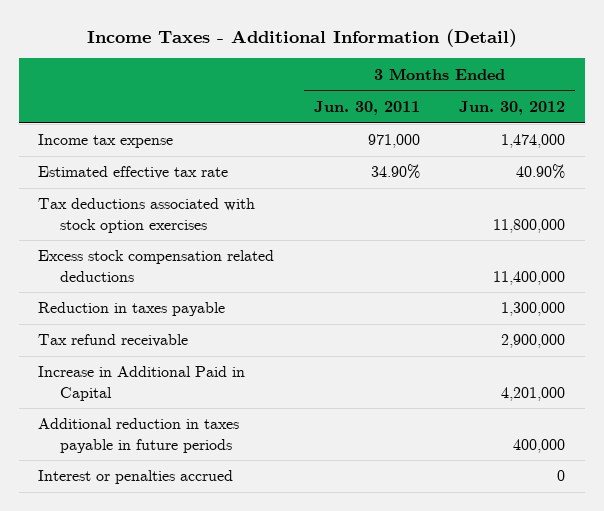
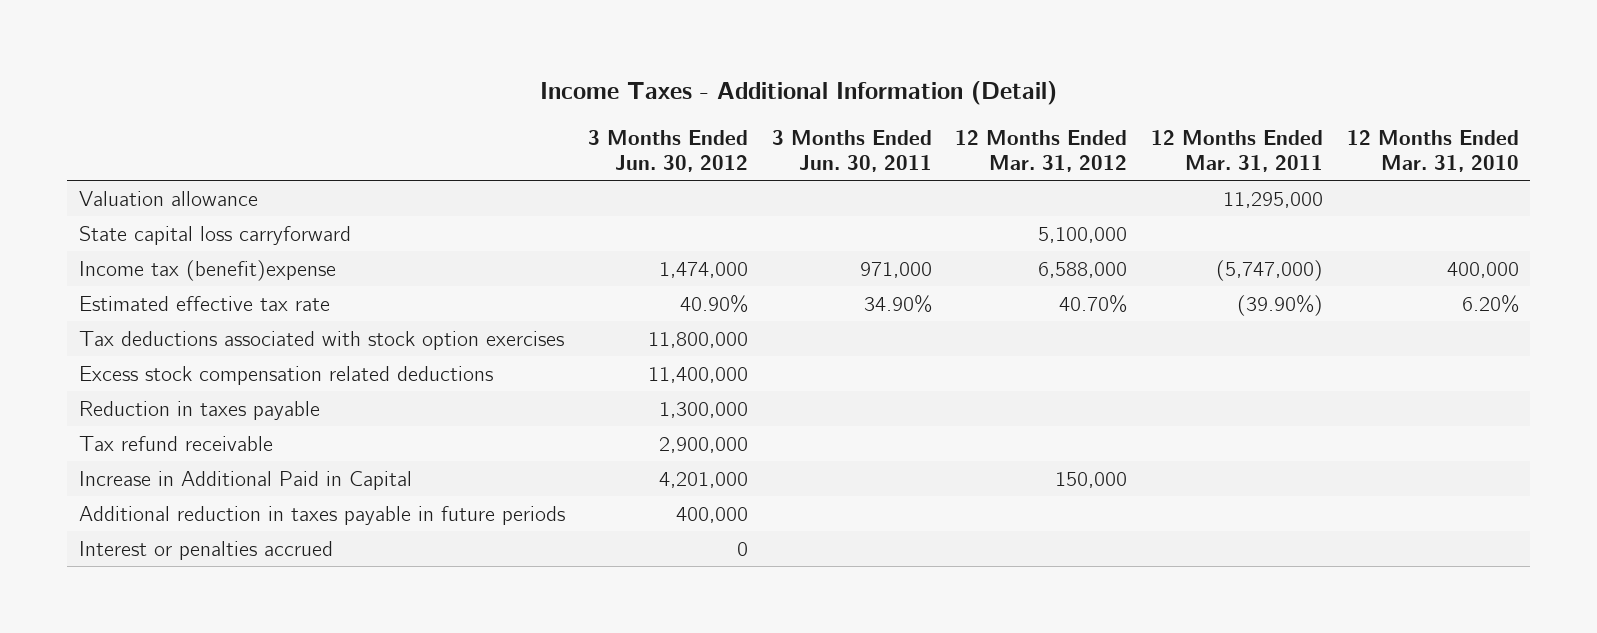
none -> [955,129,1128,172] 12 Months Ended Mar. 31, 2012
none -> [1151,129,1324,172] 12 Months Ended Mar. 31, 2011
none -> [1346,129,1519,172] 12 Months Ended Mar. 31, 2010
none -> [78,190,258,206] Valuation allowance
none -> [78,225,351,245] State capital loss carryforward
[38,134,174,149] Income tax expense -> [78,259,336,281] Income tax (benefit)expense

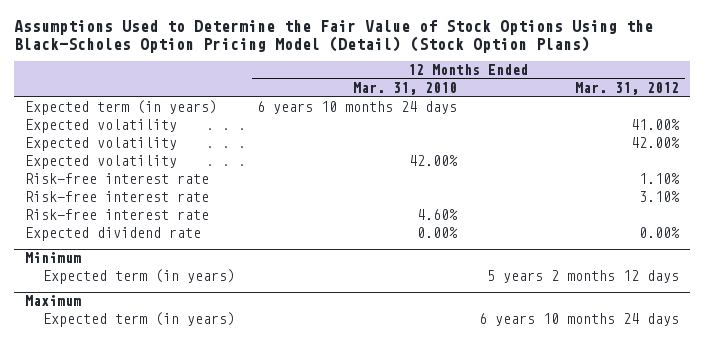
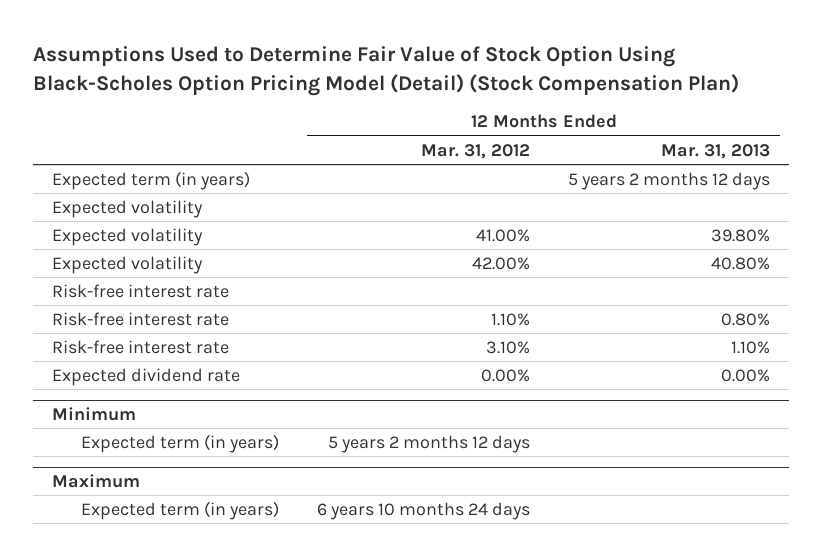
[14,19,654,53] Assumptions Used to Determine the Fair Value of Stock Options Using the Black-Scholes Option Pricing Model (Detail) (Stock Option Plans) -> [33,46,740,96] Assumptions Used to Determine Fair Value of Stock Option Using Black-Scholes Option Pricing Model (Detail) (Stock Compensation Plan)
[353,82,458,96] Mar. 31, 2010 -> none
none -> [661,143,771,159] Mar. 31, 2013
[25,155,178,170] Expected volatility -> [52,199,204,218] Expected volatility
[25,209,210,221] Risk-free interest rate -> [52,283,230,298] Risk-free interest rate

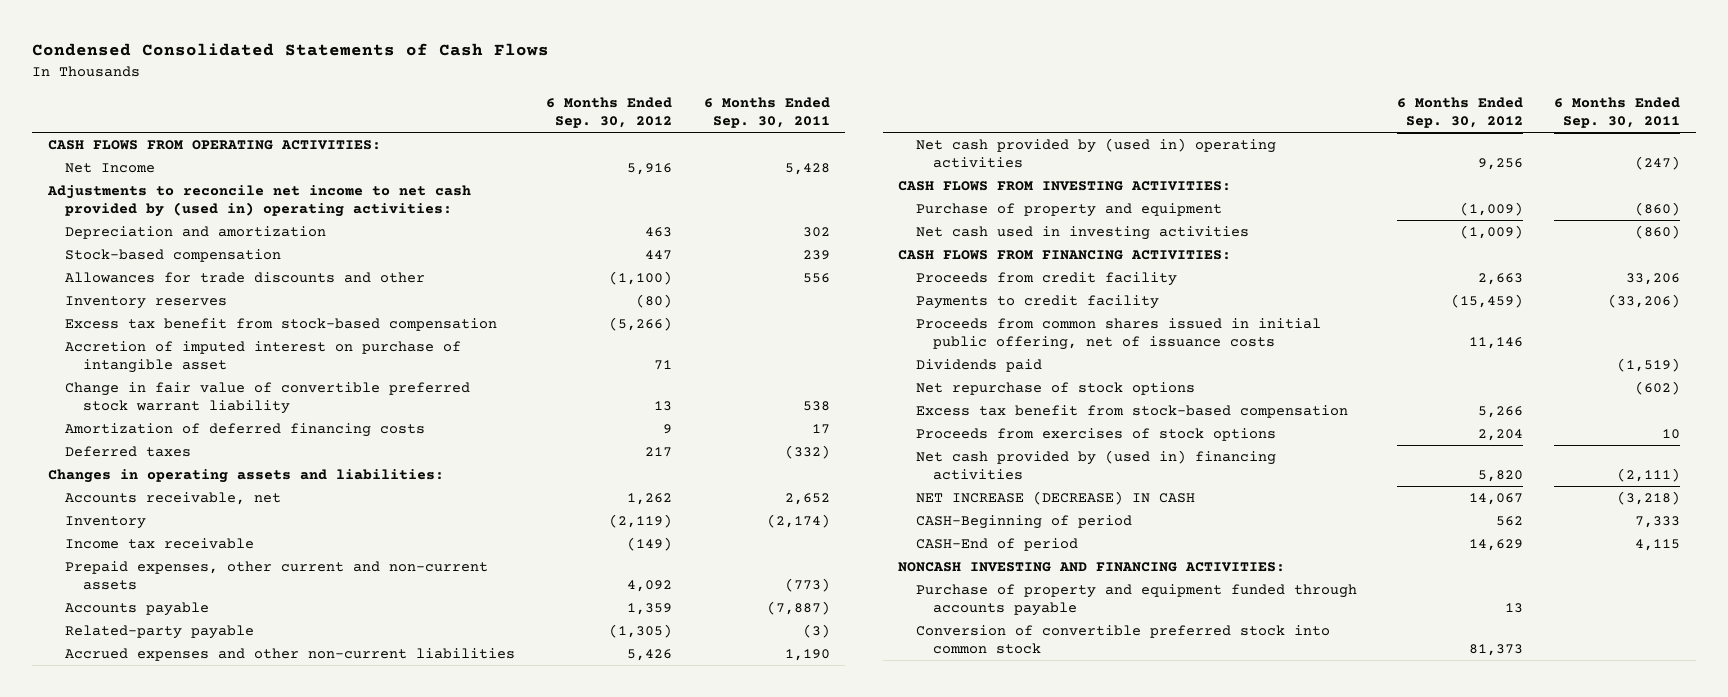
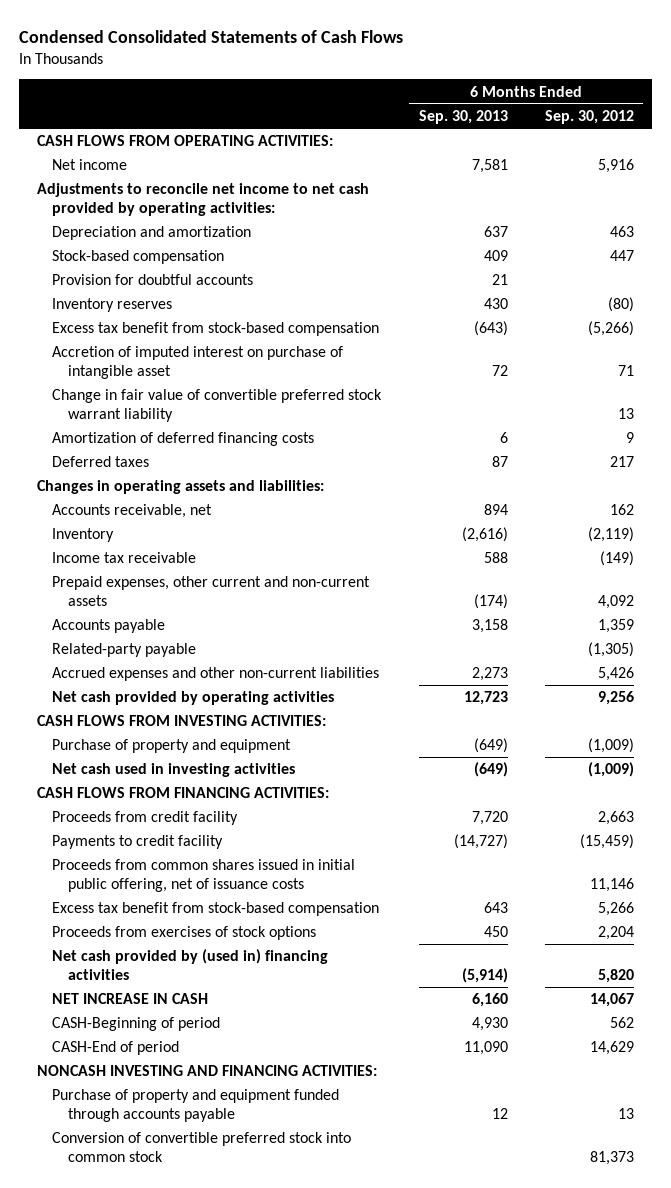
[703,96,830,128] 6 Months Ended Sep. 30, 2011 -> none
none -> [418,110,508,125] Sep. 30, 2013
[65,162,156,173] Net Income -> [52,159,128,171] Net income
[46,184,471,218] Adjustments to reconcile net income to net cash provided by (used in) operating activities: -> [37,183,370,217] Adjustments to reconcile net income to net cash provided by operating activities:
[65,271,426,283] Allowances for trade discounts and other -> none
none -> [52,274,254,286] Provision for doubtful accounts
[627,492,673,505] 1,262 -> [609,504,634,516] 162
[915,137,1276,169] Net cash provided by (used in) operating activities -> [52,691,335,706] Net cash provided by operating activities
[915,358,1042,372] Dividends paid -> none
[915,381,1195,395] Net repurchase of stock options -> none
[915,490,1195,505] NET INCREASE (DECREASE) IN CASH -> [52,993,209,1005] NET INCREASE IN CASH

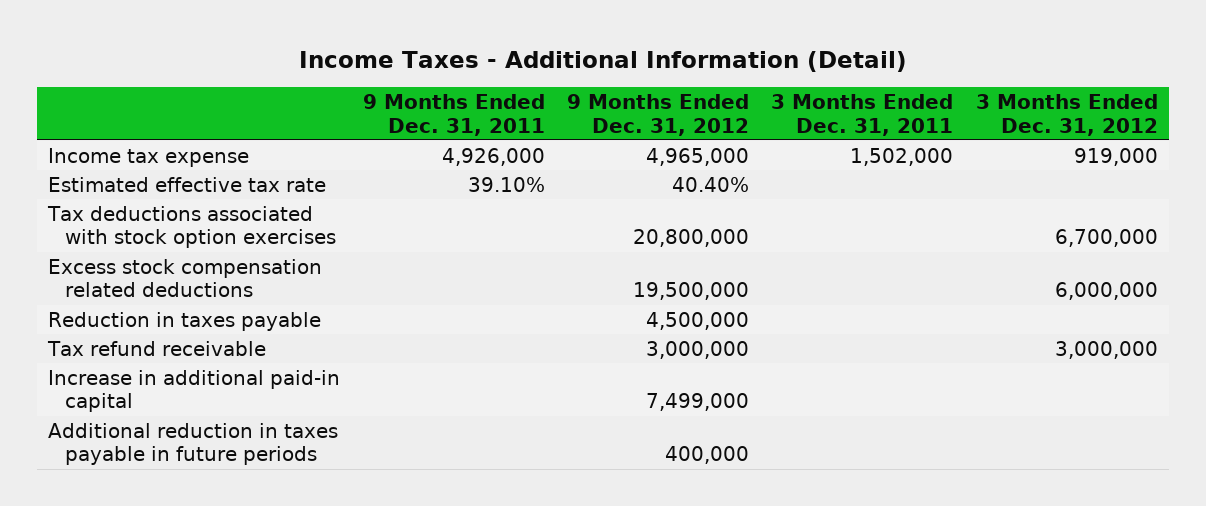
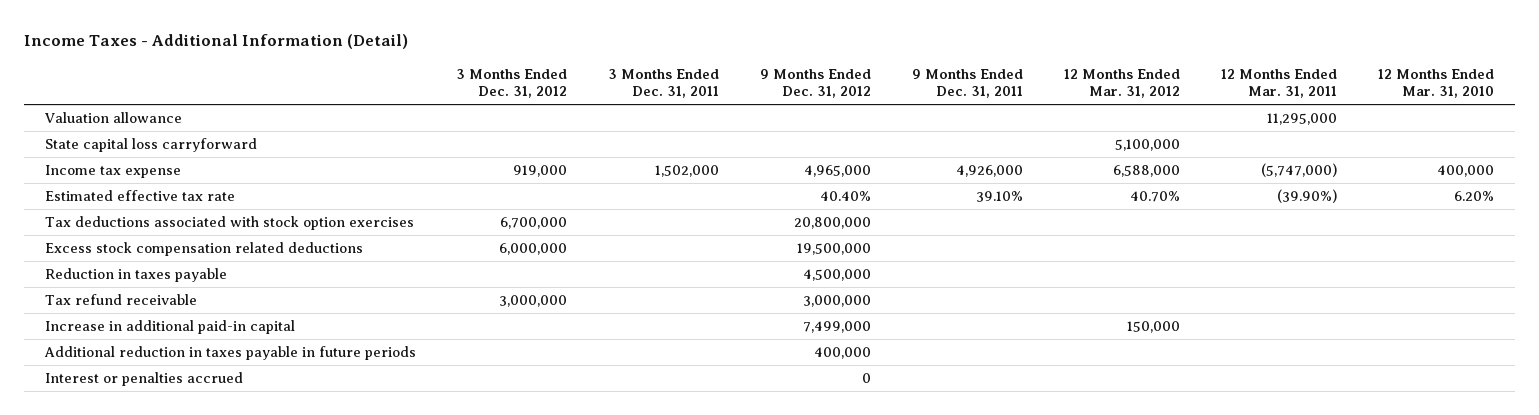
none -> [1064,68,1181,99] 12 Months Ended Mar. 31, 2012
none -> [1221,68,1338,99] 12 Months Ended Mar. 31, 2011
none -> [1378,68,1495,99] 12 Months Ended Mar. 31, 2010
none -> [43,112,182,124] Valuation allowance
none -> [44,138,257,153] State capital loss carryforward
none -> [44,372,243,387] Interest or penalties accrued

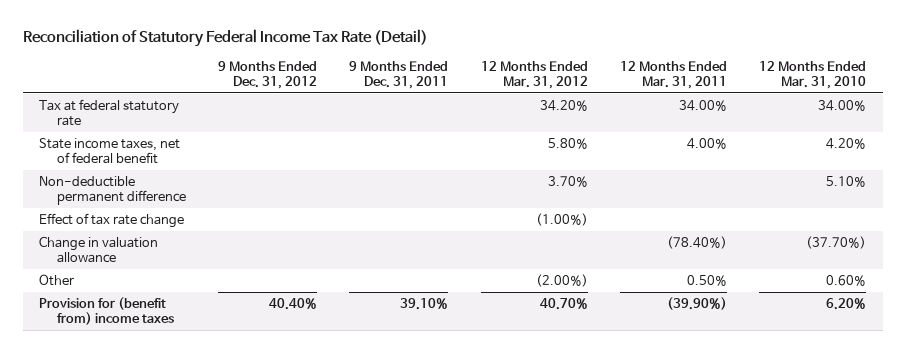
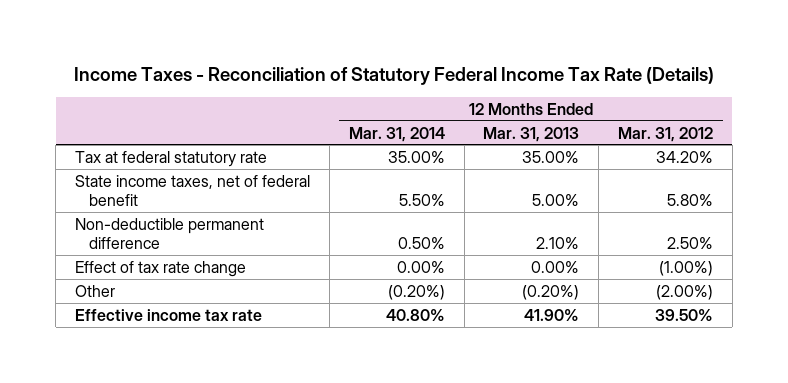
[23,29,429,48] Reconciliation of Statutory Federal Income Tax Rate (Detail) -> [74,66,715,85] Income Taxes - Reconciliation of Statutory Federal Income Tax Rate (Details)
[218,60,318,89] 9 Months Ended Dec. 31, 2012 -> none
[349,60,449,89] 9 Months Ended Dec. 31, 2011 -> none
[620,60,728,89] 12 Months Ended Mar. 31, 2011 -> none
[759,60,867,89] 12 Months Ended Mar. 31, 2010 -> none
none -> [348,126,445,142] Mar. 31, 2014
none -> [483,126,580,142] Mar. 31, 2013
[547,176,588,188] 3.70% -> [667,237,714,250] 2.50%
[39,236,159,263] Change in valuation allowance -> none
[39,297,174,325] Provision for (benefit from) income taxes -> none
none -> [75,308,263,321] Effective income tax rate

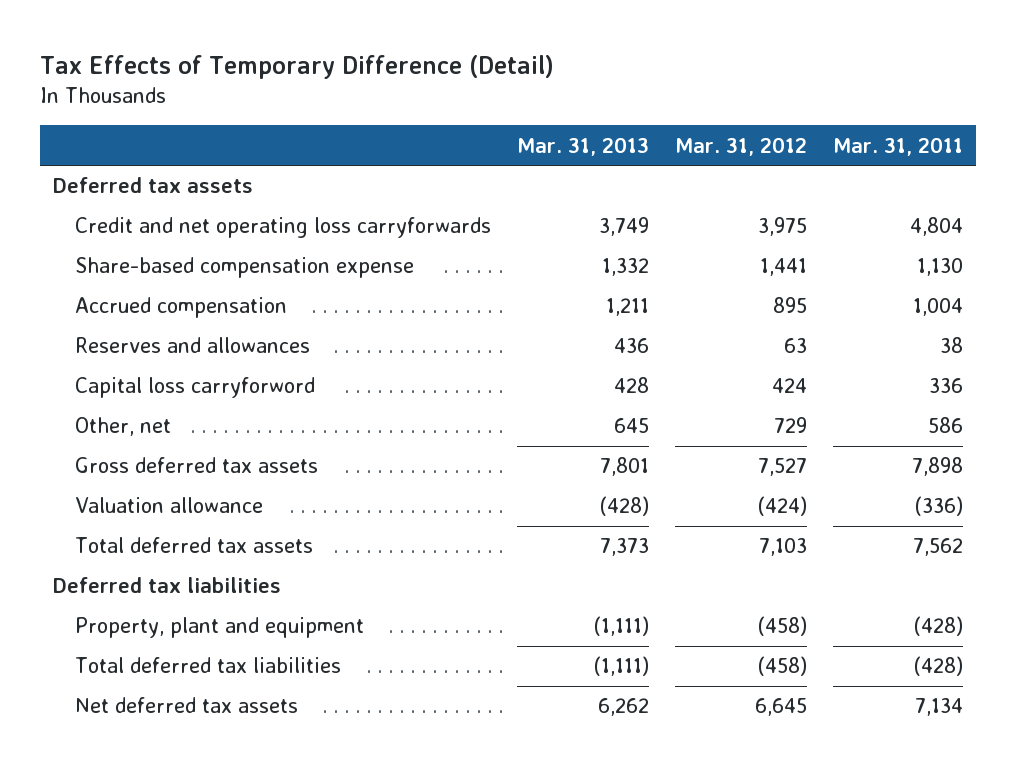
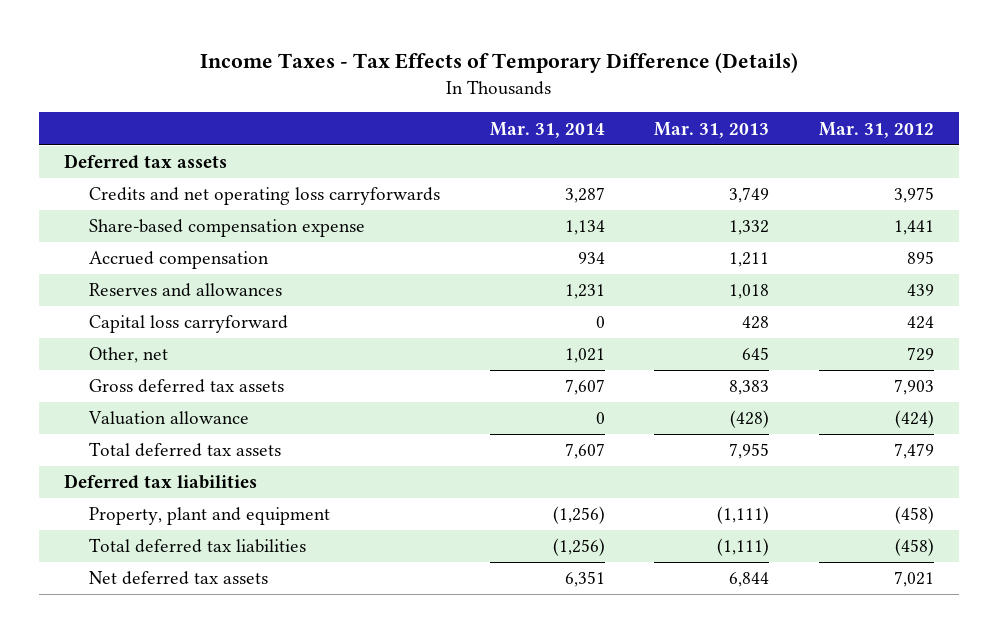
[39,54,554,79] Tax Effects of Temporary Difference (Detail) -> [199,52,798,74] Income Taxes - Tax Effects of Temporary Difference (Details)
[833,136,964,156] Mar. 31, 2011 -> none
none -> [489,121,605,138] Mar. 31, 2014
[75,217,492,239] Credit and net operating loss carryforwards -> [89,187,441,206] Credits and net operating loss carryforwards
[614,338,650,354] 436 -> [729,284,770,300] 1,018
[784,338,808,354] 63 -> [906,284,934,297] 439
[75,377,316,399] Capital loss carryforword -> [89,315,289,334] Capital loss carryforward
[600,457,650,477] 7,801 -> [729,380,770,396] 8,383
[758,458,808,477] 7,527 -> [893,379,934,396] 7,903
[600,538,650,557] 7,373 -> [729,443,770,460] 7,955
[759,538,808,557] 7,103 -> [893,443,934,460] 7,479
[598,698,650,717] 6,262 -> [729,572,770,588] 6,844
[755,698,808,717] 6,645 -> [893,571,934,588] 7,021

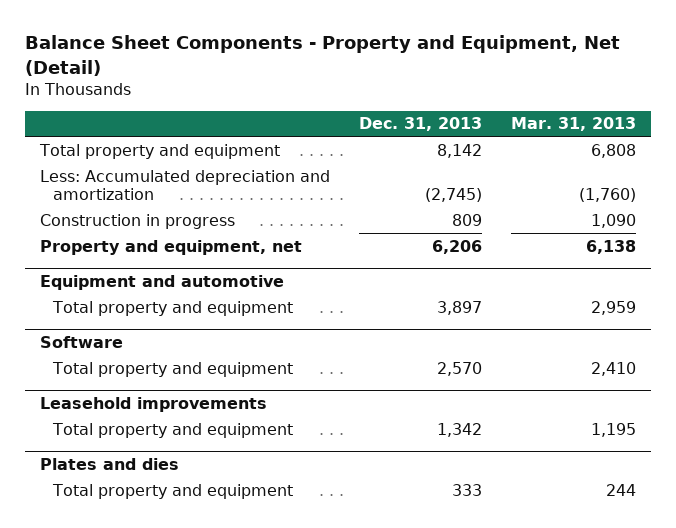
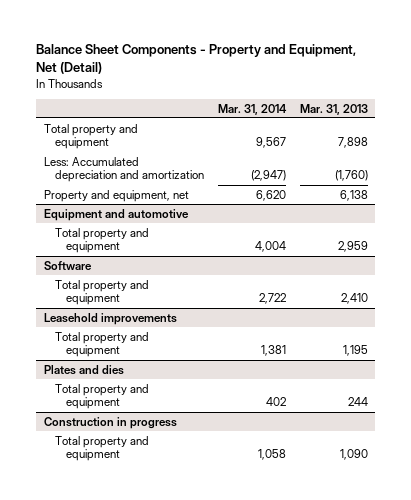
[358,117,482,132] Dec. 31, 2013 -> none
none -> [217,103,287,115] Mar. 31, 2014
[591,143,637,158] 6,808 -> [337,137,368,149] 7,898
[39,213,235,229] Construction in progress -> none
none -> [43,416,177,429] Construction in progress
none -> [54,435,149,462] Total property and equipment

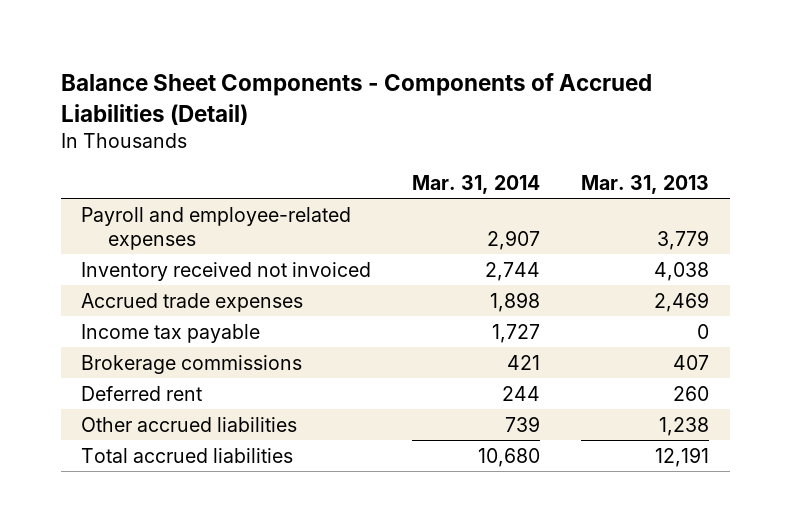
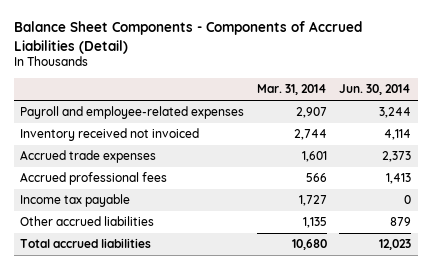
[581,175,710,195] Mar. 31, 2013 -> none
none -> [339,84,412,96] Jun. 30, 2014
[490,291,541,312] 1,898 -> [301,151,327,163] 1,601
none -> [20,172,168,186] Accrued professional fees
[81,354,303,374] Brokerage commissions -> none
[81,385,203,401] Deferred rent -> none
[505,415,541,432] 739 -> [302,217,327,229] 1,135

